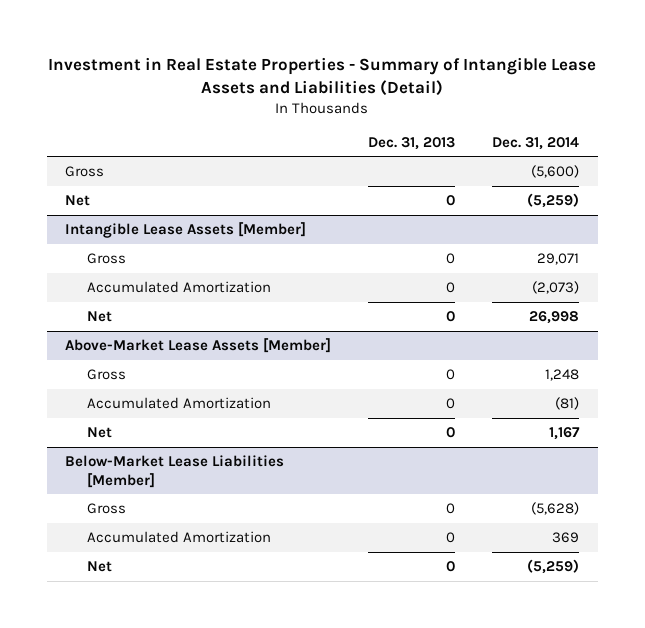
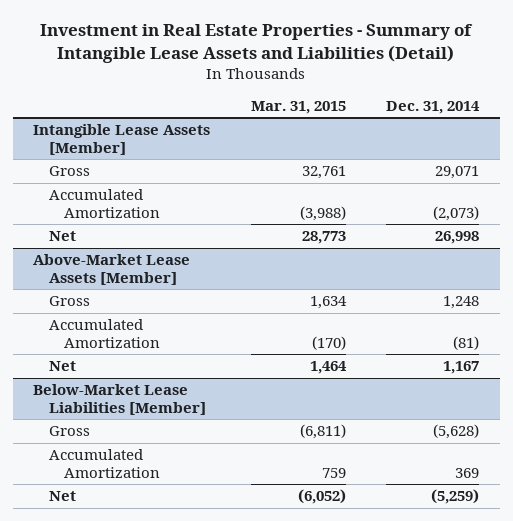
[368,136,456,150] Dec. 31, 2013 -> none
none -> [250,100,346,114] Mar. 31, 2015
[65,166,105,178] Gross -> none
[65,195,91,207] Net -> none

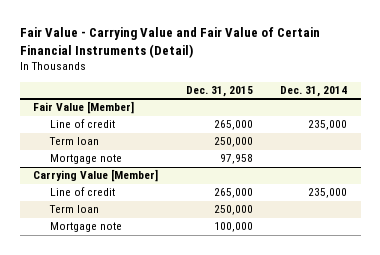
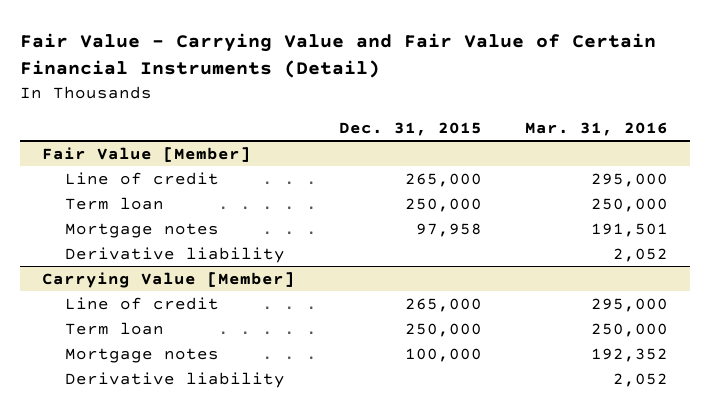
[280,86,348,98] Dec. 31, 2014 -> none
none -> [525,122,669,137] Mar. 31, 2016
[49,154,122,165] Mortgage note -> [64,222,219,238] Mortgage notes
none -> [64,246,285,263] Derivative liability
[49,222,122,233] Mortgage note -> [64,347,219,363] Mortgage notes
none -> [64,371,285,388] Derivative liability

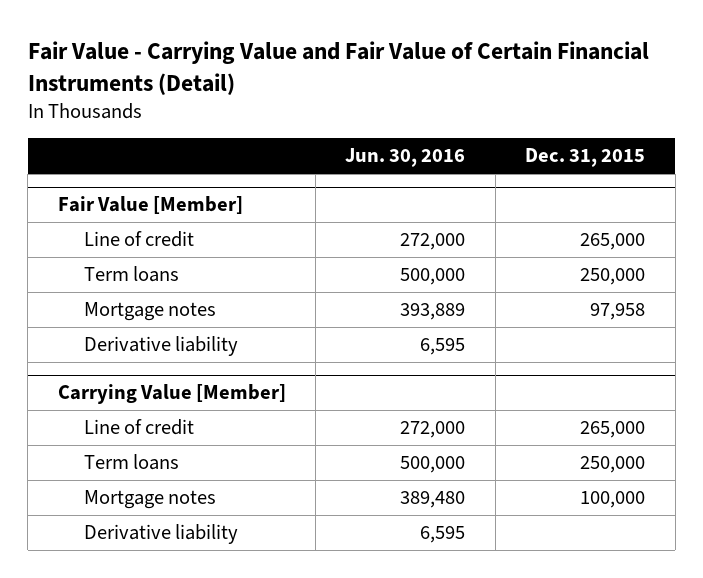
[525,122,669,137] Mar. 31, 2016 -> none
none -> [345,148,466,168] Jun. 30, 2016
[64,196,164,210] Term loan -> [83,266,179,283] Term loans
[64,321,164,335] Term loan -> [83,454,179,471] Term loans

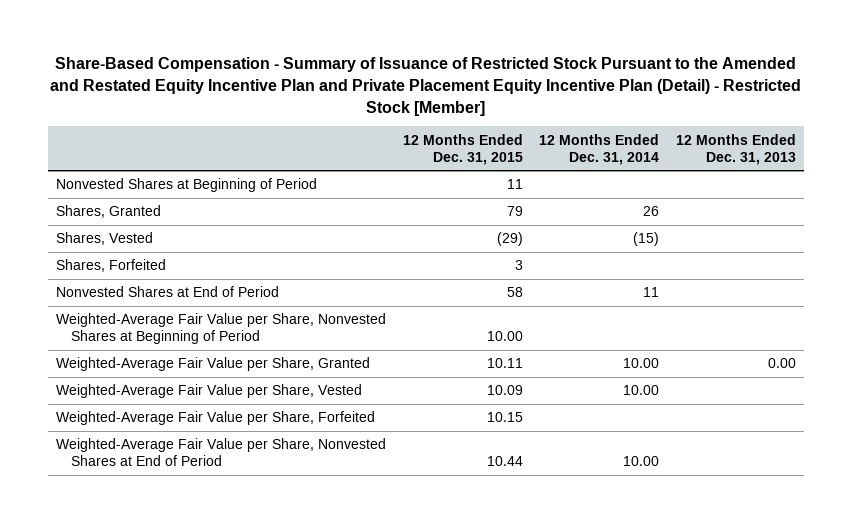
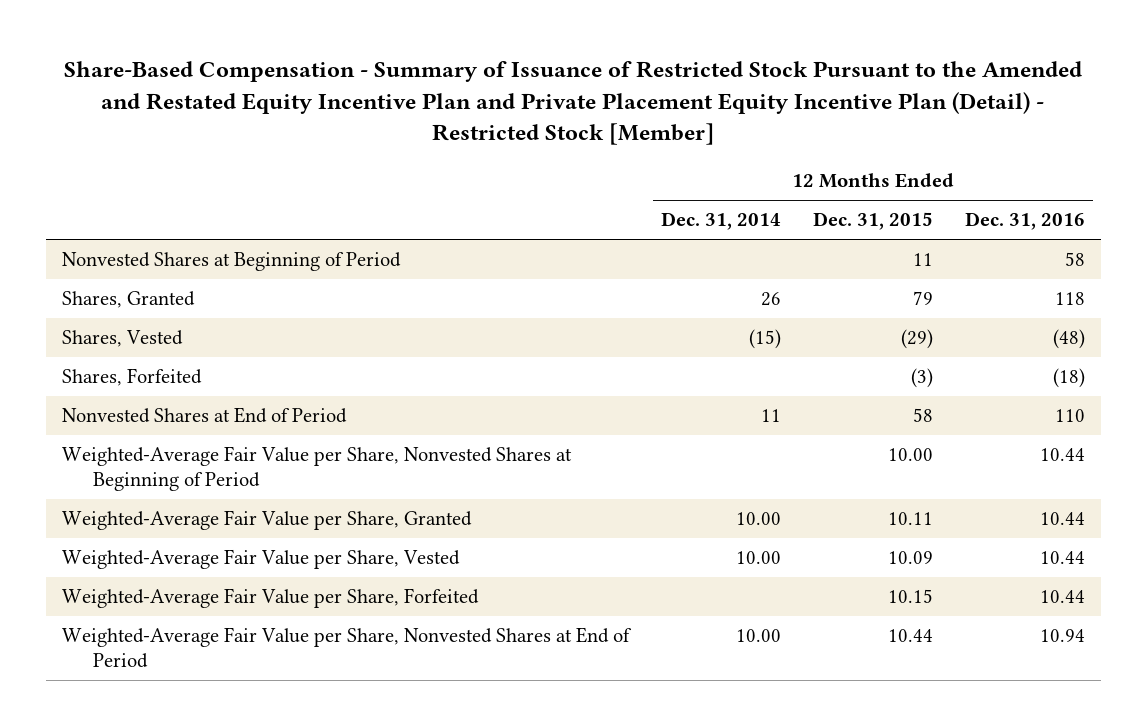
[676,133,797,165] 12 Months Ended Dec. 31, 2013 -> none
none -> [964,212,1085,231] Dec. 31, 2016
[514,260,523,271] 3 -> [910,368,933,389] (3)

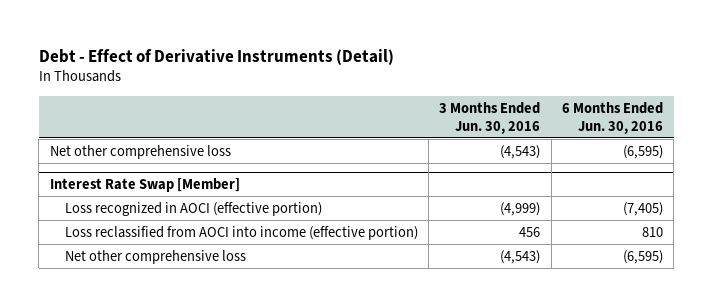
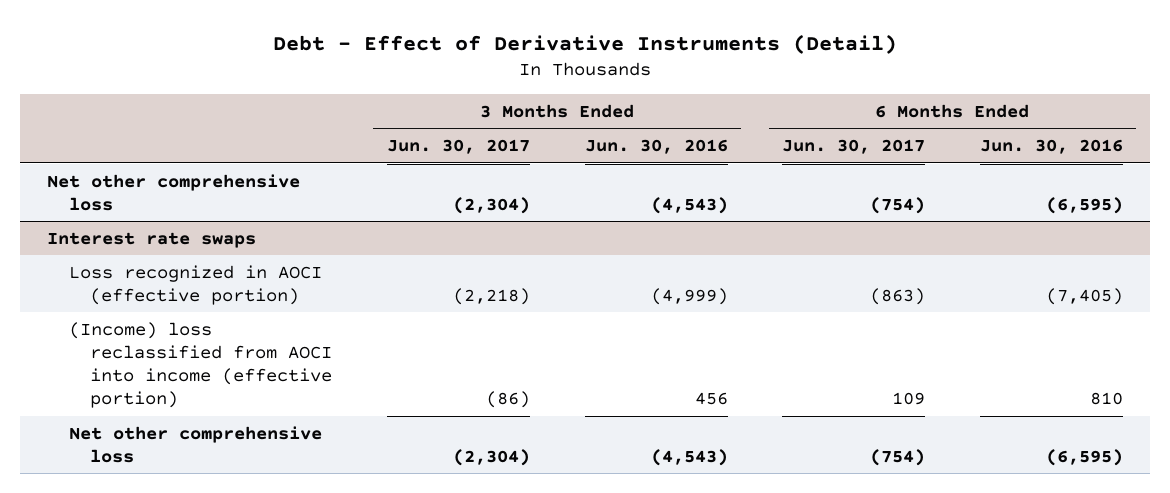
none -> [386,139,530,155] Jun. 30, 2017
none -> [782,139,926,155] Jun. 30, 2017
[49,177,240,192] Interest Rate Swap [Member] -> [47,231,257,248] Interest rate swaps
[64,225,418,240] Loss reclassified from AOCI into income (effective portion) -> [68,321,333,409] (Income) loss reclassified from AOCI into income (effective portion)

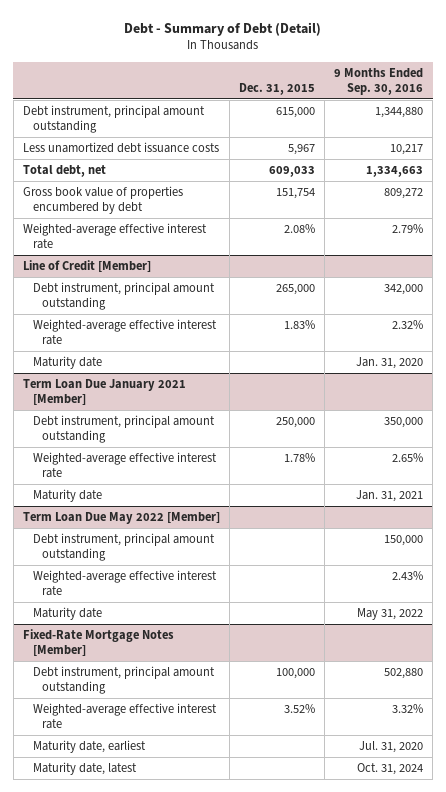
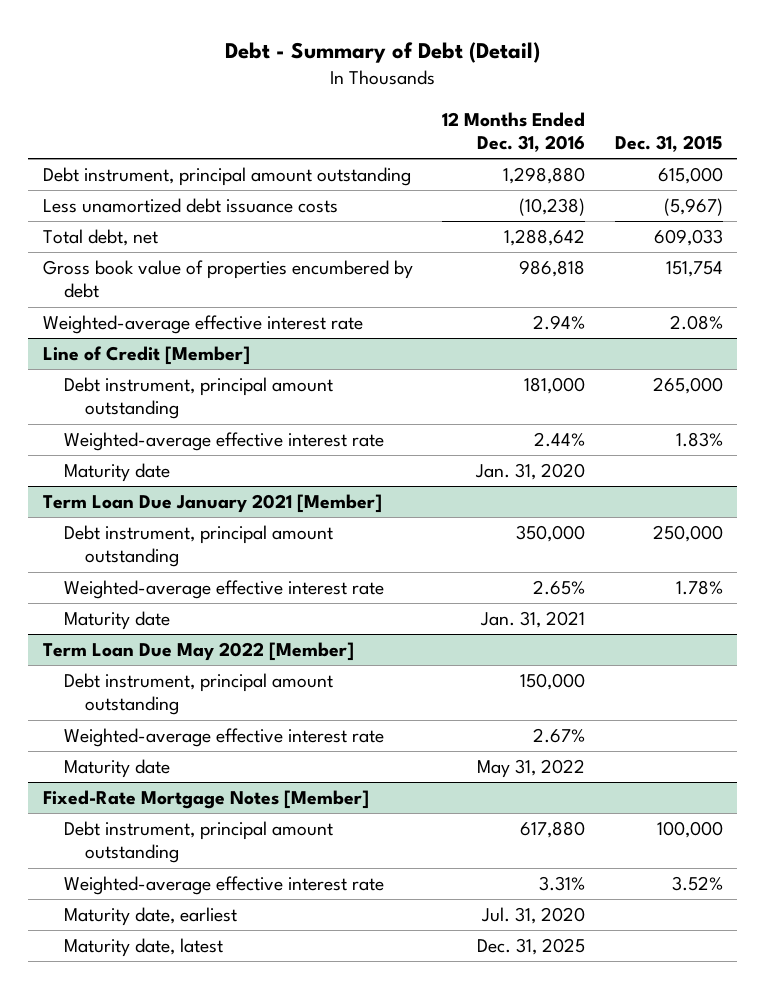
[334,67,424,95] 9 Months Ended Sep. 30, 2016 -> none
none -> [442,111,586,153] 12 Months Ended Dec. 31, 2016
[288,144,316,156] 5,967 -> [663,197,723,216] (5,967)

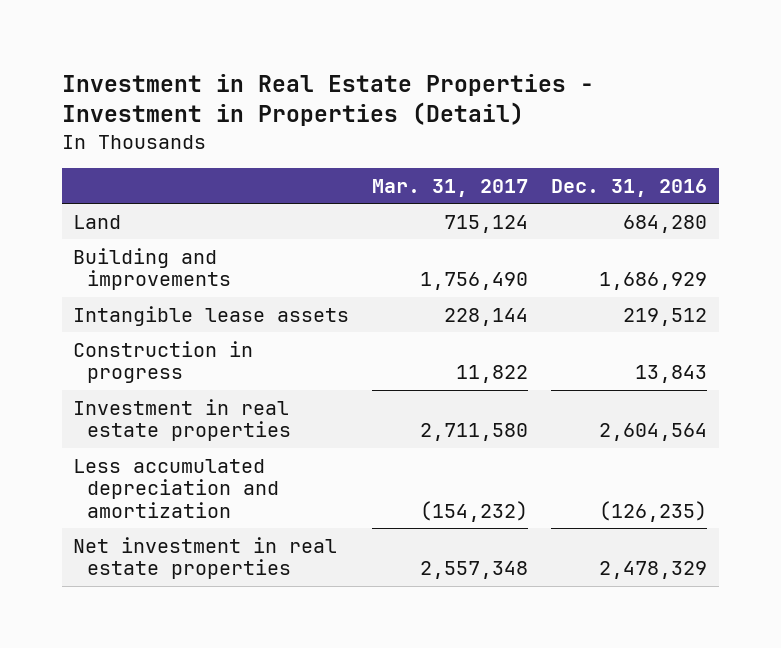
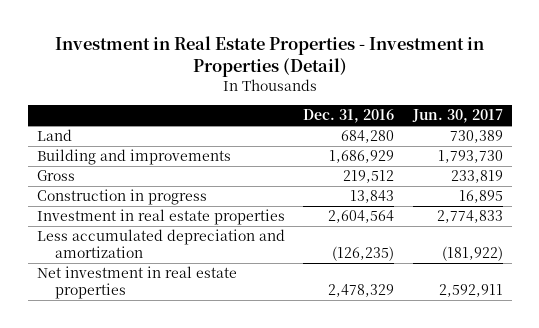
[372,178,529,197] Mar. 31, 2017 -> none
none -> [411,109,503,124] Jun. 30, 2017
[73,305,350,326] Intangible lease assets -> [36,170,75,182] Gross

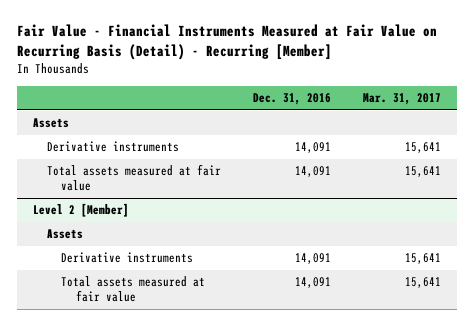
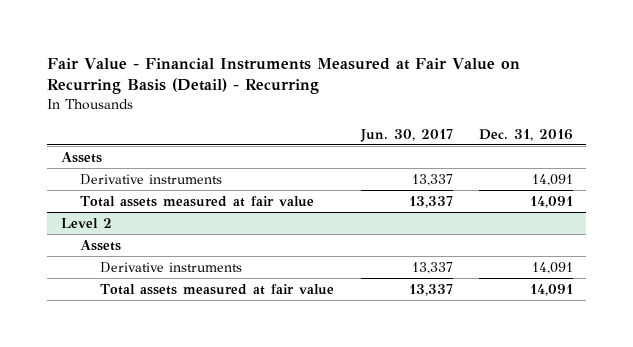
[16,24,437,61] Fair Value - Financial Instruments Measured at Fair Value on Recurring Basis (Detail) - Recurring [Member] -> [47,57,521,95] Fair Value - Financial Instruments Measured at Fair Value on Recurring Basis (Detail) - Recurring
[363,93,442,106] Mar. 31, 2017 -> none
none -> [359,128,453,142] Jun. 30, 2017
[32,203,129,218] Level 2 [Member] -> [60,217,112,228] Level 2

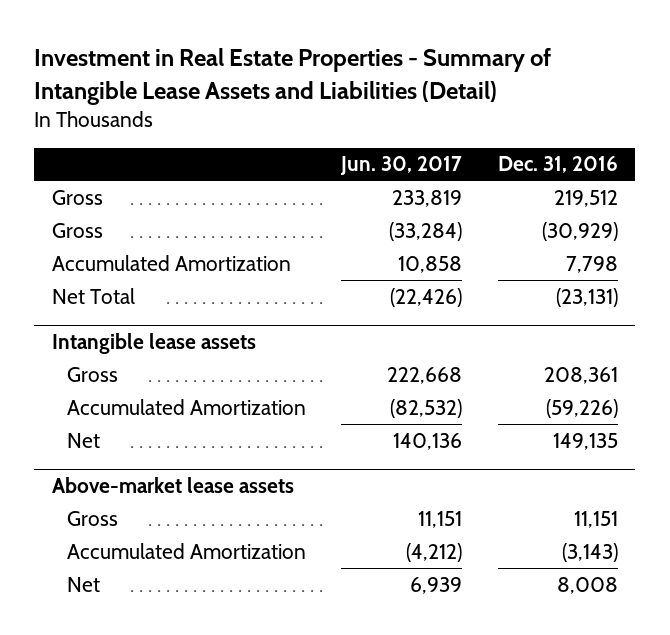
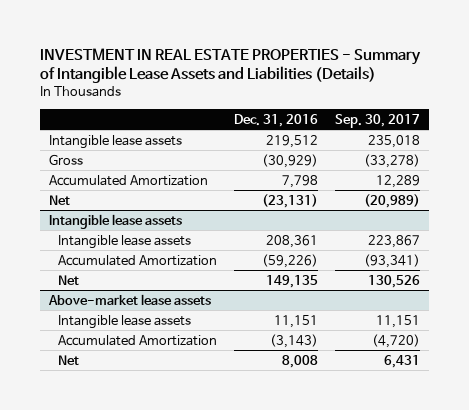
[34,48,552,105] Investment in Real Estate Properties - Summary of Intangible Lease Assets and Liabilities (Detail) -> [40,47,422,84] INVESTMENT IN REAL ESTATE PROPERTIES - Summary of Intangible Lease Assets and Liabilities (Details)
[340,156,463,176] Jun. 30, 2017 -> none
none -> [335,113,421,128] Sep. 30, 2017
[51,189,103,205] Gross -> [48,134,182,149] Intangible lease assets
[51,287,135,304] Net Total -> [48,194,70,205] Net
[66,366,118,382] Gross -> [58,234,192,249] Intangible lease assets
[66,510,118,526] Gross -> [58,314,192,329] Intangible lease assets

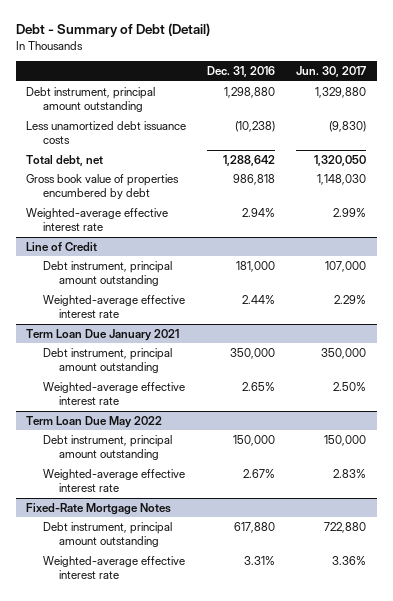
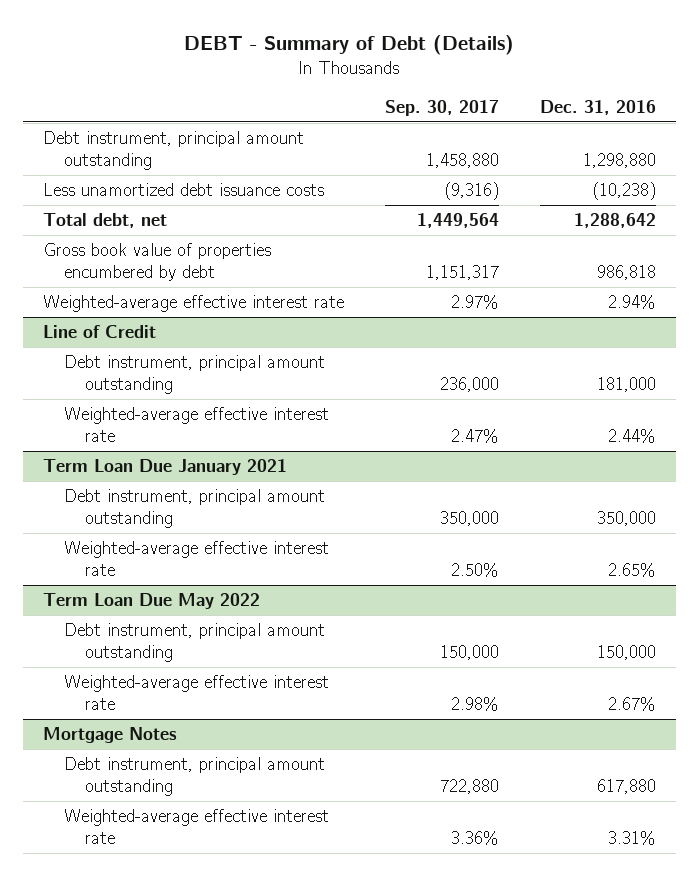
[15,22,210,37] Debt - Summary of Debt (Detail) -> [184,35,515,56] DEBT - Summary of Debt (Details)
[296,66,367,78] Jun. 30, 2017 -> none
none -> [384,99,499,116] Sep. 30, 2017
[26,502,172,515] Fixed-Rate Mortgage Notes -> [43,727,178,744] Mortgage Notes

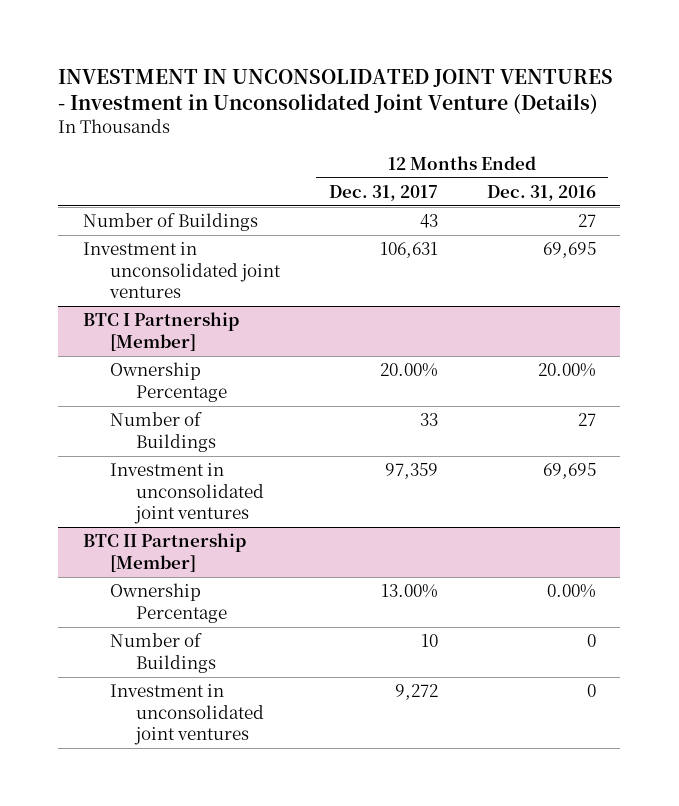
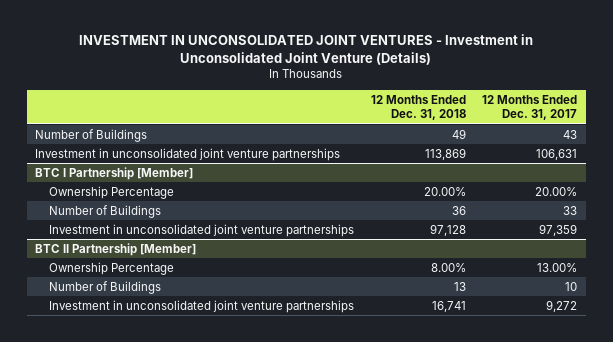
[486,185,596,202] Dec. 31, 2016 -> none
none -> [370,94,466,121] 12 Months Ended Dec. 31, 2018
[82,242,281,299] Investment in unconsolidated joint ventures -> [35,147,341,161] Investment in unconsolidated joint venture partnerships
[109,463,265,525] Investment in unconsolidated joint ventures -> [49,223,355,237] Investment in unconsolidated joint venture partnerships
[109,684,265,746] Investment in unconsolidated joint ventures -> [49,299,355,313] Investment in unconsolidated joint venture partnerships

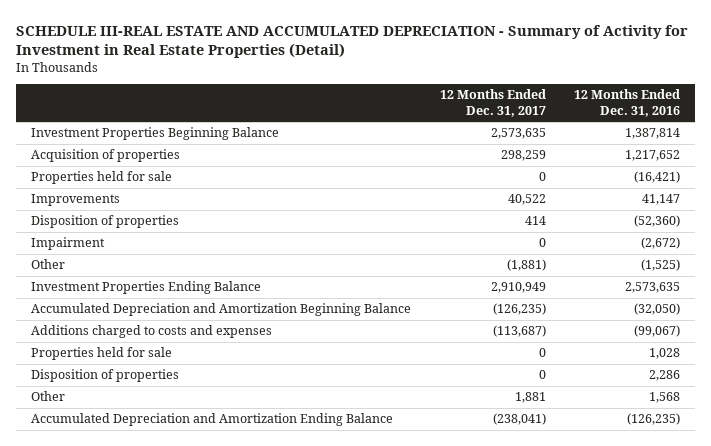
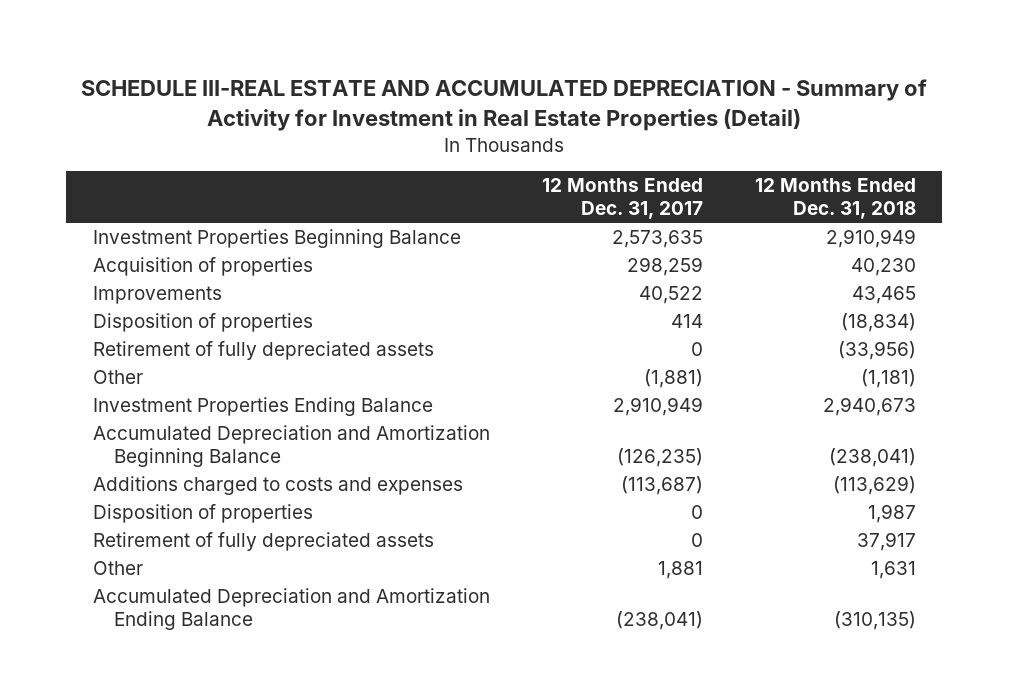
[574,89,681,117] 12 Months Ended Dec. 31, 2016 -> none
none -> [755,178,917,220] 12 Months Ended Dec. 31, 2018
[30,171,172,185] Properties held for sale -> none
[30,237,105,251] Impairment -> [92,341,434,361] Retirement of fully depreciated assets
[30,347,172,361] Properties held for sale -> none
none -> [92,532,434,552] Retirement of fully depreciated assets

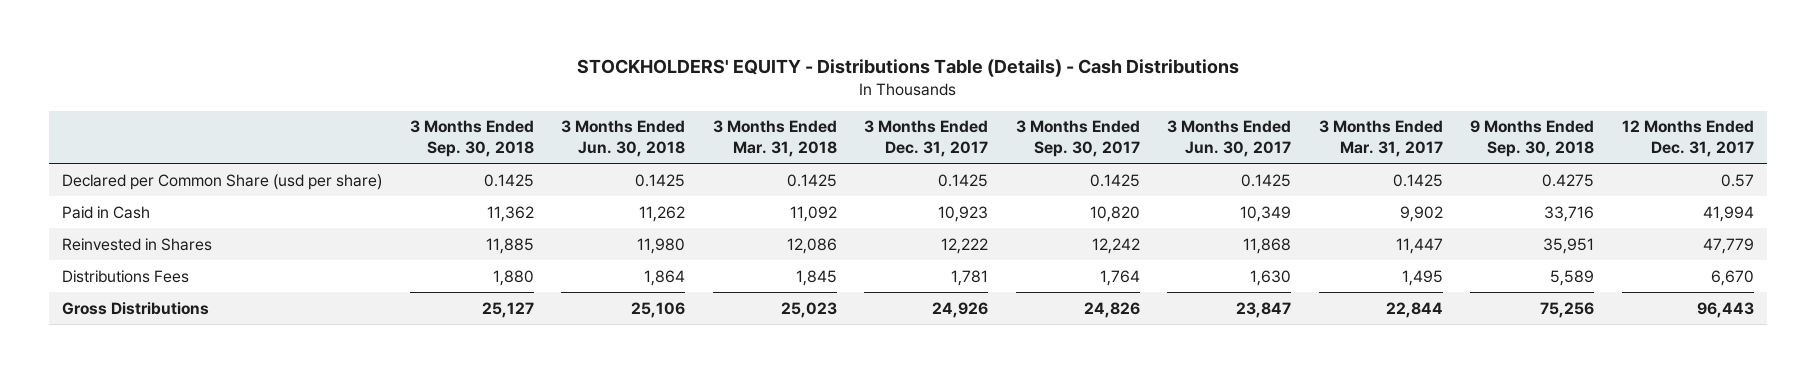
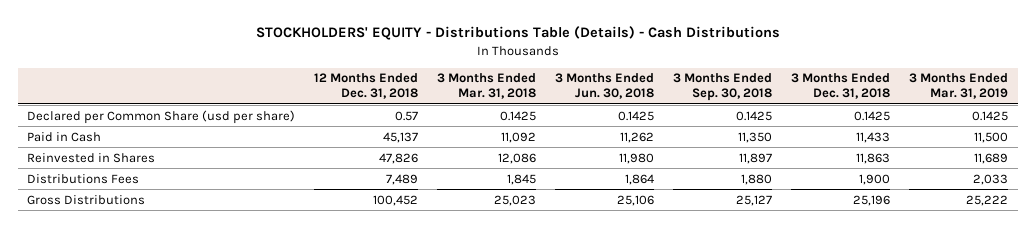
[864,120,989,157] 3 Months Ended Dec. 31, 2017 -> none
[1015,120,1140,157] 3 Months Ended Sep. 30, 2017 -> none
[1167,120,1292,157] 3 Months Ended Jun. 30, 2017 -> none
[1318,120,1443,157] 3 Months Ended Mar. 31, 2017 -> none
[1470,120,1595,157] 9 Months Ended Sep. 30, 2018 -> none
[1621,120,1754,157] 12 Months Ended Dec. 31, 2017 -> none
none -> [314,73,419,100] 12 Months Ended Dec. 31, 2018
none -> [791,73,891,100] 3 Months Ended Dec. 31, 2018
none -> [909,73,1009,100] 3 Months Ended Mar. 31, 2019
[486,205,534,222] 11,362 -> [738,131,773,143] 11,350
[485,237,534,254] 11,885 -> [739,152,773,164] 11,897

